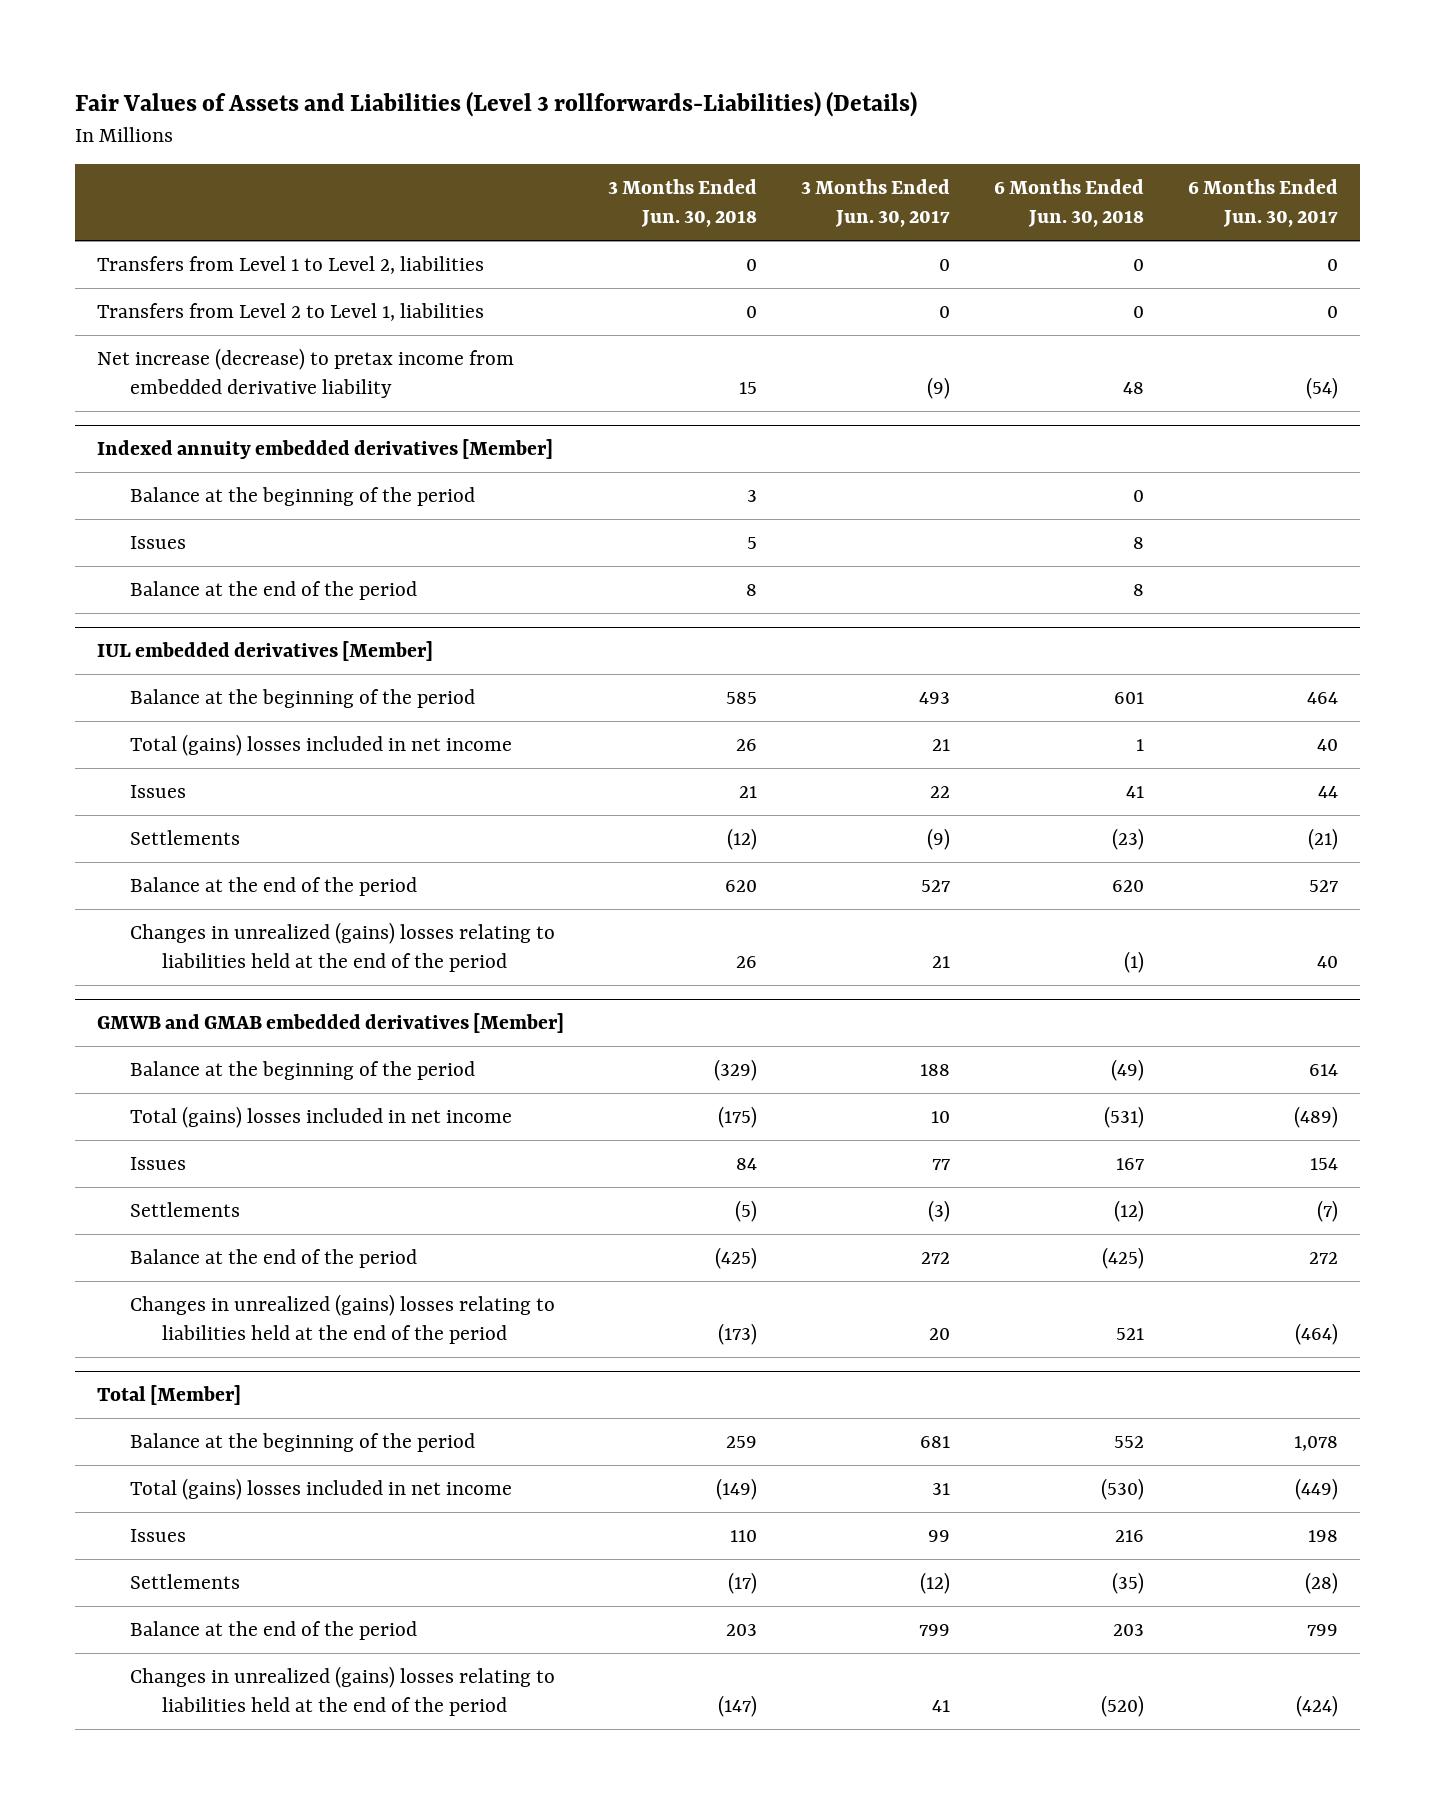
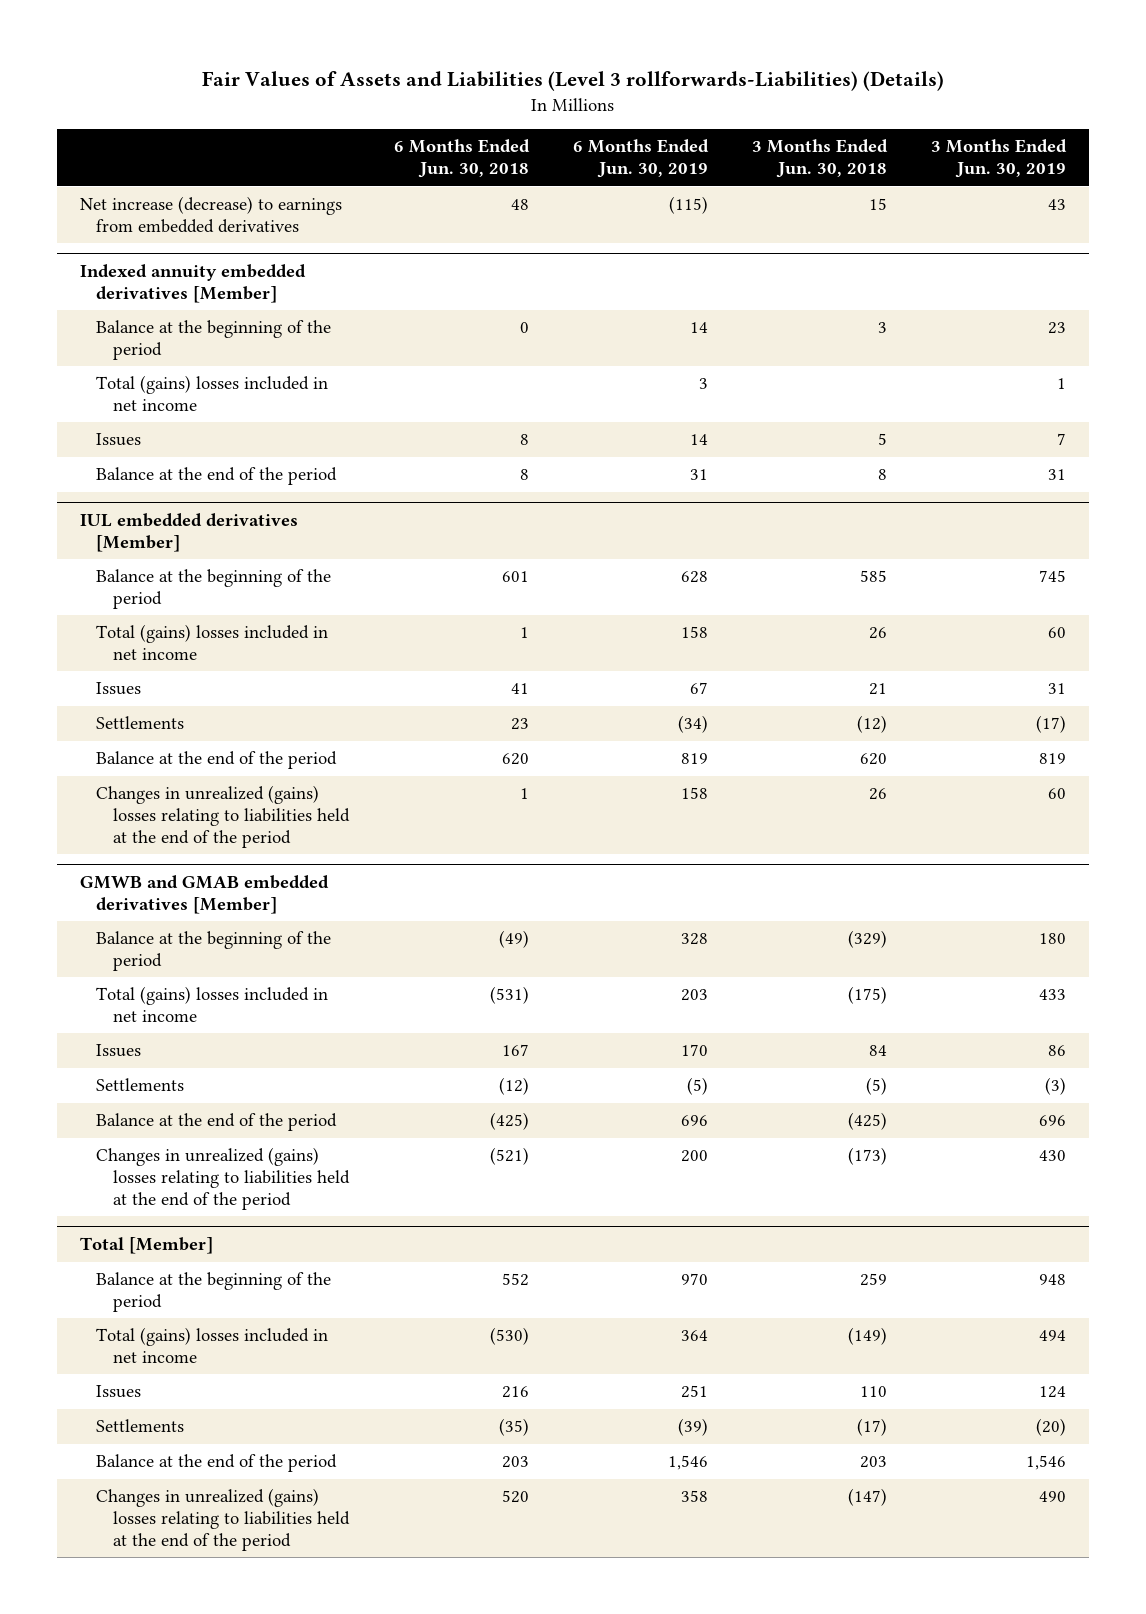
[801,179,951,228] 3 Months Ended Jun. 30, 2017 -> none
[1188,179,1339,228] 6 Months Ended Jun. 30, 2017 -> none
none -> [572,139,709,179] 6 Months Ended Jun. 30, 2019
none -> [931,139,1068,179] 3 Months Ended Jun. 30, 2019
[96,255,484,274] Transfers from Level 1 to Level 2, liabilities -> none
[96,302,484,321] Transfers from Level 2 to Level 1, liabilities -> none
[96,347,514,398] Net increase (decrease) to pretax income from embedded derivative liability -> [79,196,342,234] Net increase (decrease) to earnings from embedded derivatives
none -> [96,375,329,412] Total (gains) losses included in net income
[1112,827,1145,850] (23) -> [510,718,529,731] 23
[1124,950,1145,973] (1) -> [519,788,529,800] 1
[1116,1327,1145,1340] 521 -> [489,1147,529,1166] (521)
[1101,1694,1145,1717] (520) -> [501,1490,529,1504] 520

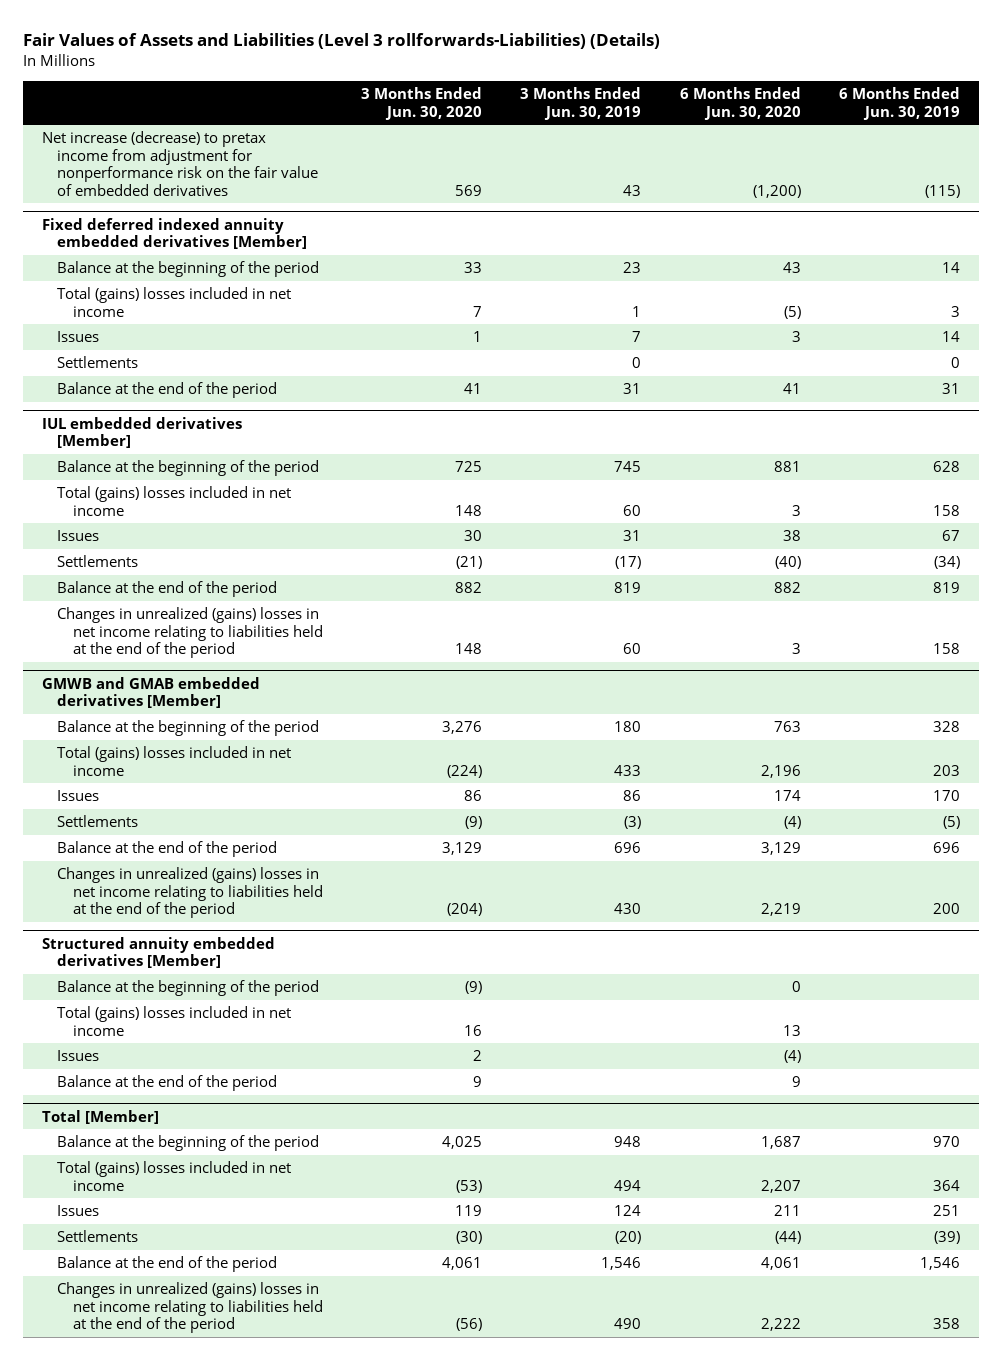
[393,139,530,179] 6 Months Ended Jun. 30, 2018 -> none
[752,139,889,179] 3 Months Ended Jun. 30, 2018 -> none
none -> [361,87,483,120] 3 Months Ended Jun. 30, 2020
none -> [679,87,801,120] 6 Months Ended Jun. 30, 2020
[79,196,342,234] Net increase (decrease) to earnings from embedded derivatives -> [41,131,319,196] Net increase (decrease) to pretax income from adjustment for nonperformance risk on the fair value of embedded derivatives
[79,264,306,304] Indexed annuity embedded derivatives [Member] -> [41,217,308,250] Fixed deferred indexed annuity embedded derivatives [Member]
none -> [57,356,139,369] Settlements
[96,785,351,848] Changes in unrealized (gains) losses relating to liabilities held at the end of the period -> [57,607,323,659] Changes in unrealized (gains) losses in net income relating to liabilities held at the end of the period
[96,1147,351,1210] Changes in unrealized (gains) losses relating to liabilities held at the end of the period -> [57,867,323,919] Changes in unrealized (gains) losses in net income relating to liabilities held at the end of the period
none -> [41,936,275,969] Structured annuity embedded derivatives [Member]
none -> [57,980,320,997] Balance at the beginning of the period
none -> [57,1006,292,1036] Total (gains) losses included in net income
none -> [57,1050,100,1062] Issues
none -> [57,1075,278,1092] Balance at the end of the period
[96,1488,351,1551] Changes in unrealized (gains) losses relating to liabilities held at the end of the period -> [57,1282,323,1334] Changes in unrealized (gains) losses in net income relating to liabilities held at the end of the period

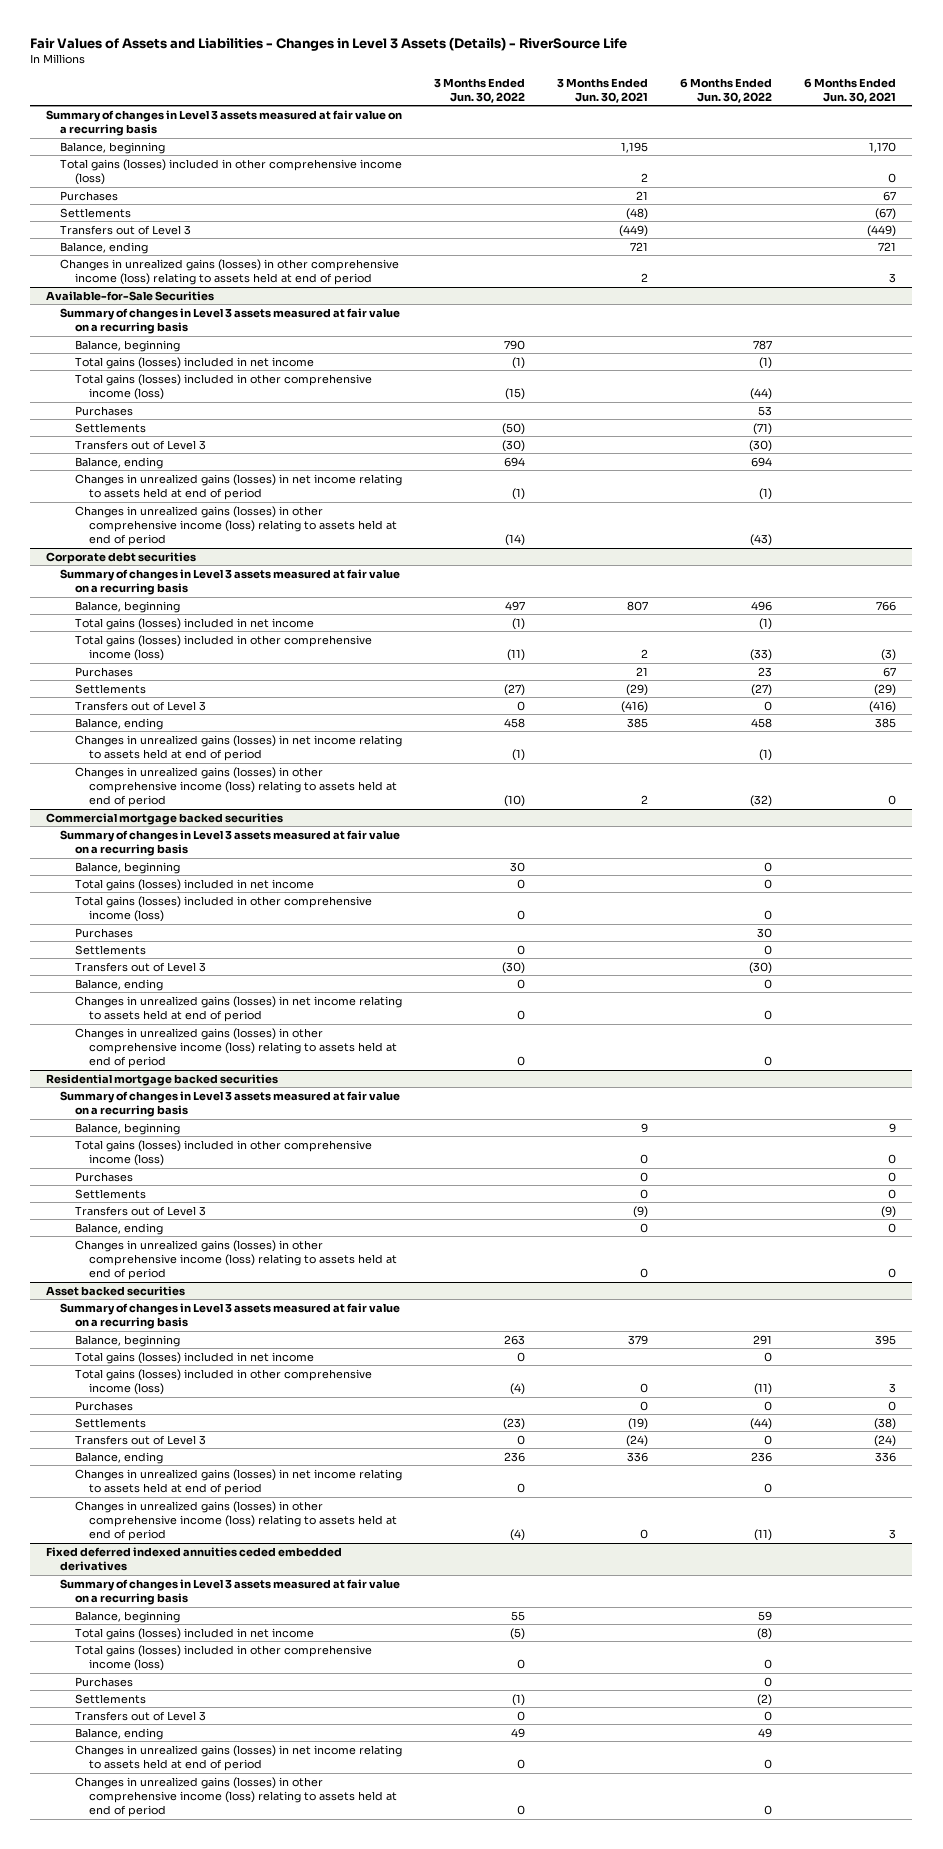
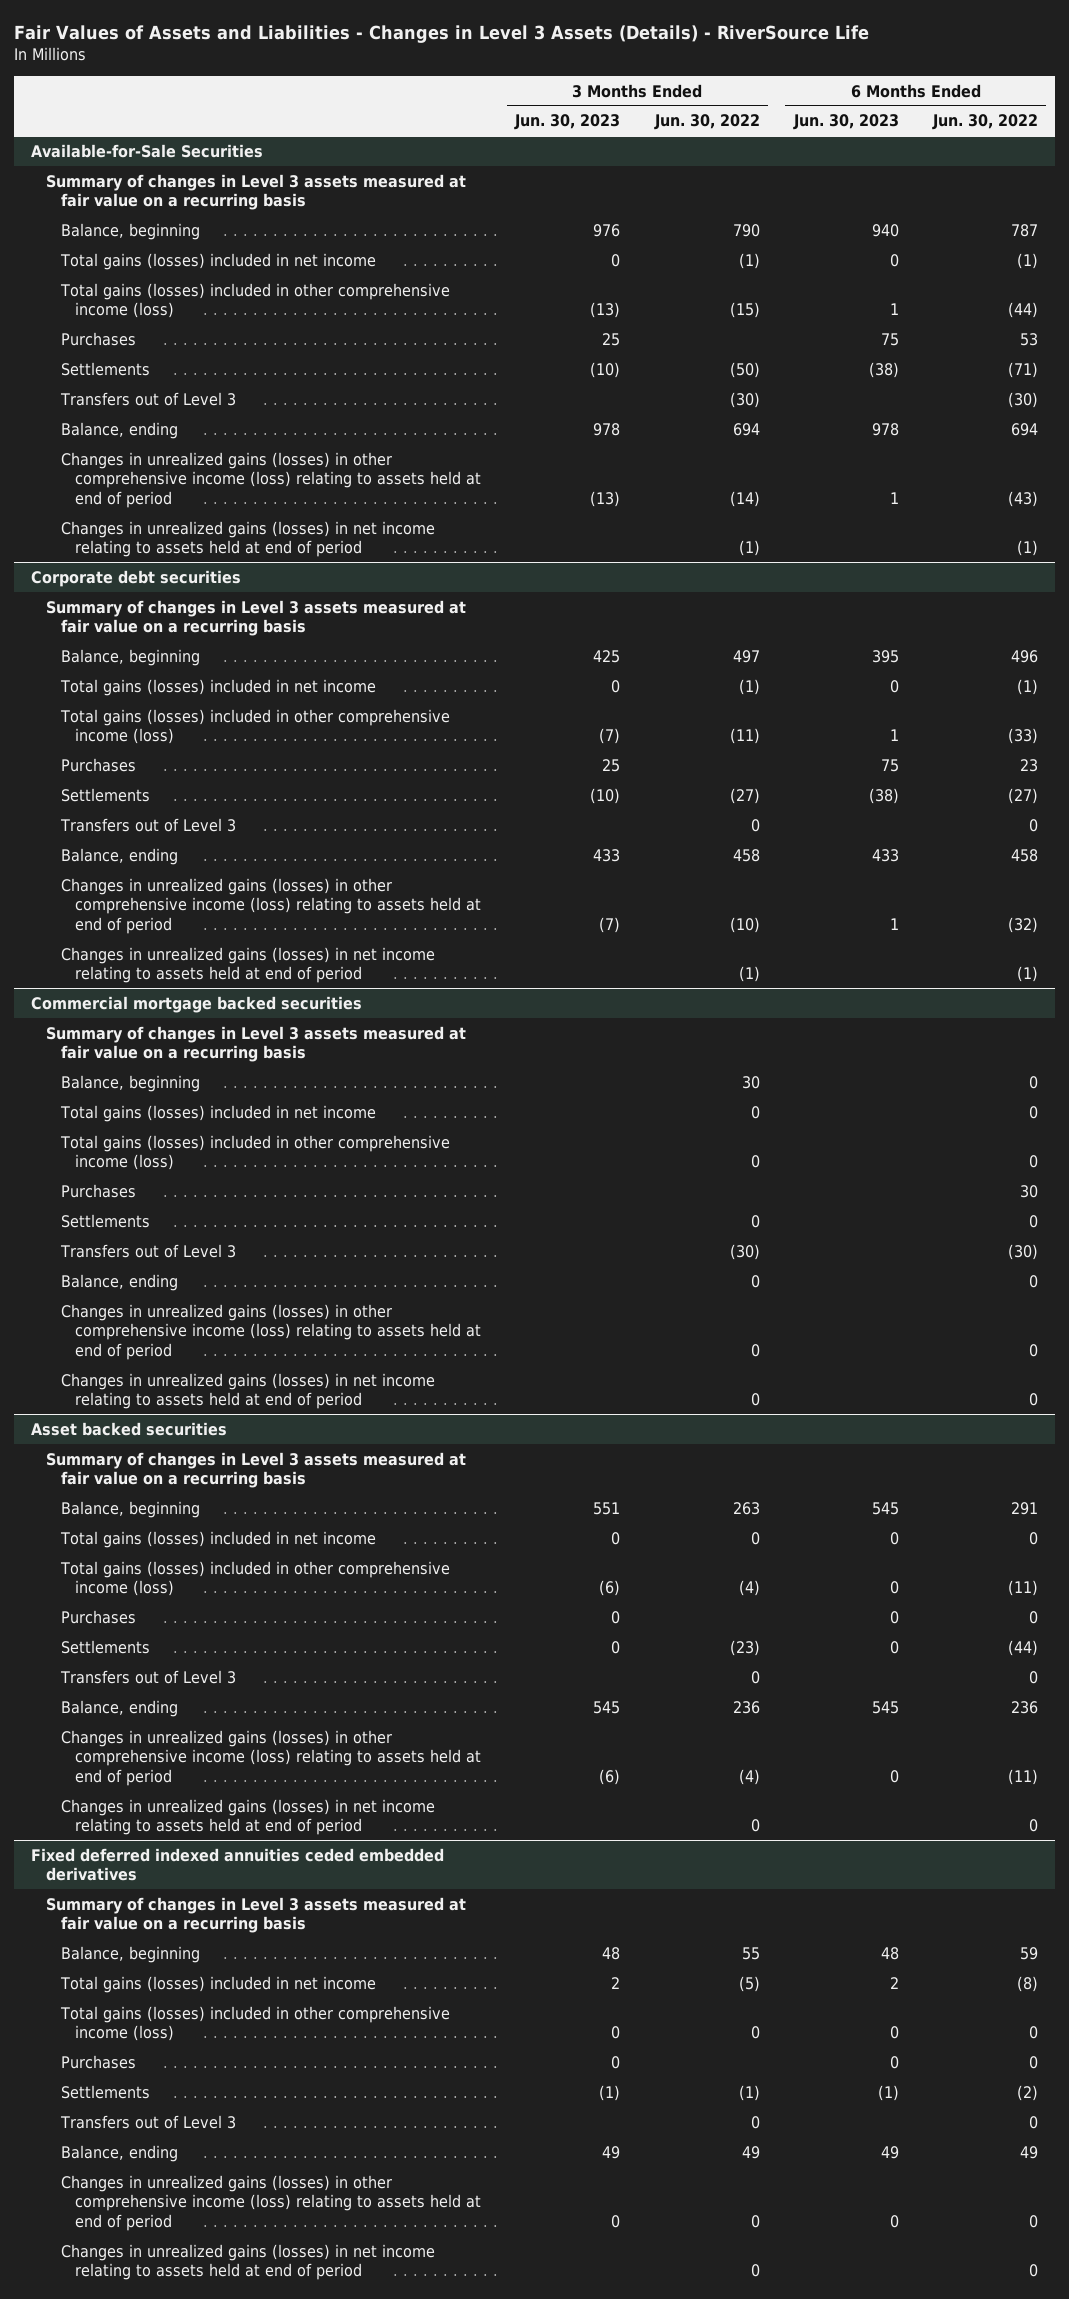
[557,77,649,103] 3 Months Ended Jun. 30, 2021 -> none
[804,77,897,103] 6 Months Ended Jun. 30, 2021 -> none
none -> [514,114,621,131] Jun. 30, 2023
none -> [792,114,899,131] Jun. 30, 2023
[46,109,403,137] Summary of changes in Level 3 assets measured at fair value on a recurring basis -> none
[60,141,166,154] Balance, beginning -> none
[60,158,403,186] Total gains (losses) included in other comprehensive income (loss) -> none
[60,190,119,201] Purchases -> none
[60,207,132,218] Settlements -> none
[60,224,192,235] Transfers out of Level 3 -> none
[60,241,149,254] Balance, ending -> none
[60,258,400,286] Changes in unrealized gains (losses) in other comprehensive income (loss) relating to assets held at end of period -> none
[74,473,402,501] Changes in unrealized gains (losses) in net income relating to assets held at end of period -> [60,520,435,558] Changes in unrealized gains (losses) in net income relating to assets held at end of period
[74,734,402,762] Changes in unrealized gains (losses) in net income relating to assets held at end of period -> [60,946,435,984] Changes in unrealized gains (losses) in net income relating to assets held at end of period
[46,1073,279,1086] Residential mortgage backed securities -> none
[60,1090,401,1118] Summary of changes in Level 3 assets measured at fair value on a recurring basis -> none
[74,1122,180,1135] Balance, beginning -> none
[74,1139,372,1167] Total gains (losses) included in other comprehensive income (loss) -> none
[74,1171,133,1182] Purchases -> none
[74,1188,146,1199] Settlements -> none
[74,1205,206,1216] Transfers out of Level 3 -> none
[74,1222,163,1235] Balance, ending -> none
[74,1239,398,1281] Changes in unrealized gains (losses) in other comprehensive income (loss) relating to assets held at end of period -> none
[74,995,402,1023] Changes in unrealized gains (losses) in net income relating to assets held at end of period -> [60,1372,435,1410] Changes in unrealized gains (losses) in net income relating to assets held at end of period
[74,1468,402,1496] Changes in unrealized gains (losses) in net income relating to assets held at end of period -> [60,1798,435,1836] Changes in unrealized gains (losses) in net income relating to assets held at end of period
[74,1744,402,1772] Changes in unrealized gains (losses) in net income relating to assets held at end of period -> [60,2243,435,2281] Changes in unrealized gains (losses) in net income relating to assets held at end of period

